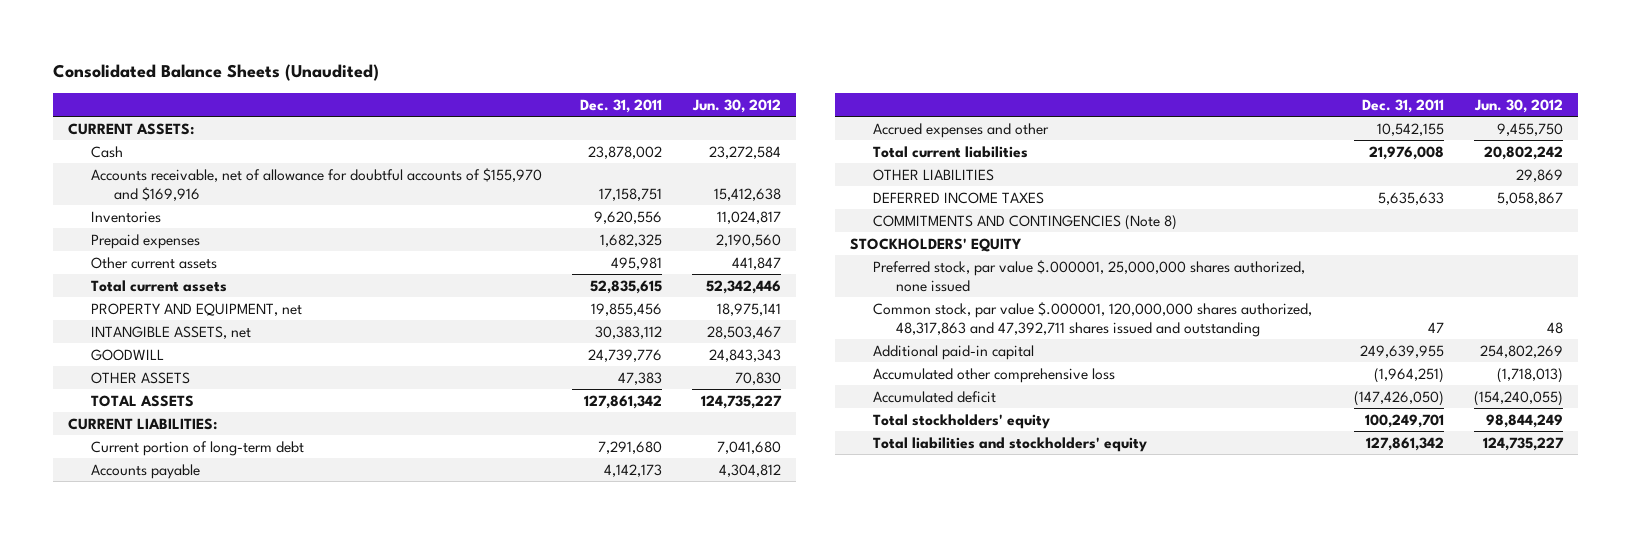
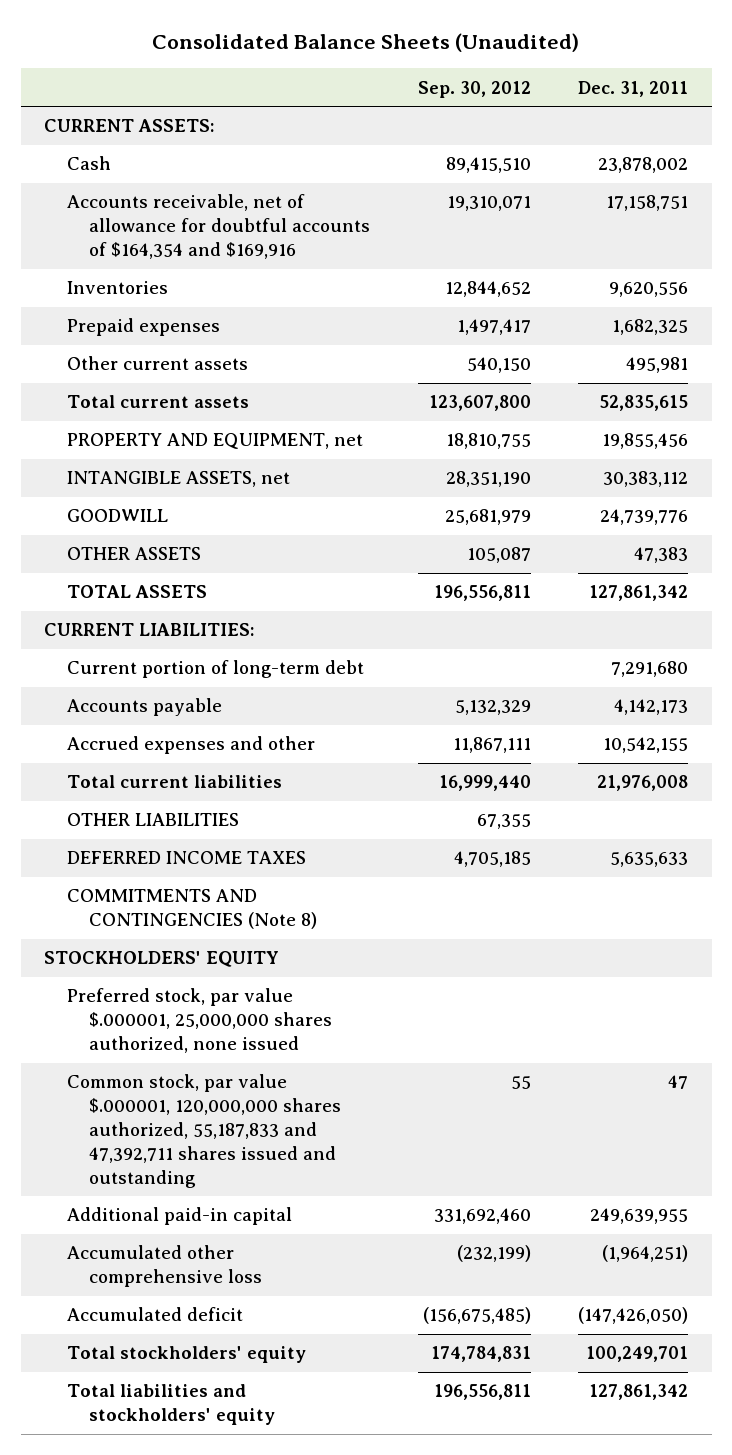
[691,98,781,113] Jun. 30, 2012 -> none
none -> [417,80,531,98] Sep. 30, 2012
[90,167,542,202] Accounts receivable, net of allowance for doubtful accounts of $155,970 and $169,916 -> [66,194,371,260] Accounts receivable, net of allowance for doubtful accounts of $164,354 and $169,916
[873,301,1313,338] Common stock, par value $.000001, 120,000,000 shares authorized, 48,317,863 and 47,392,711 shares issued and outstanding -> [66,1074,342,1188] Common stock, par value $.000001, 120,000,000 shares authorized, 55,187,833 and 47,392,711 shares issued and outstanding

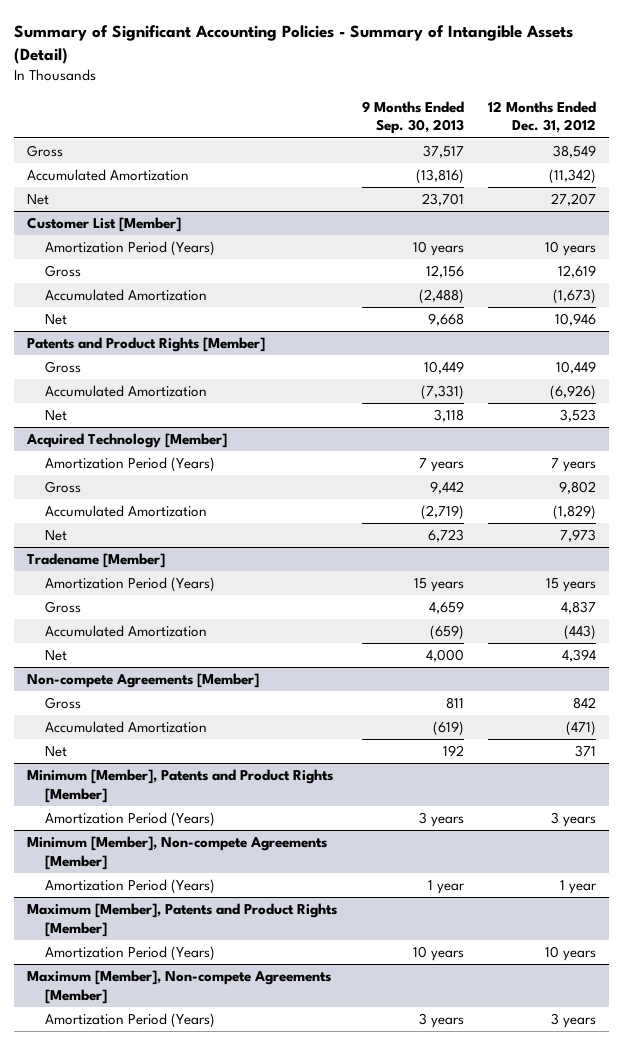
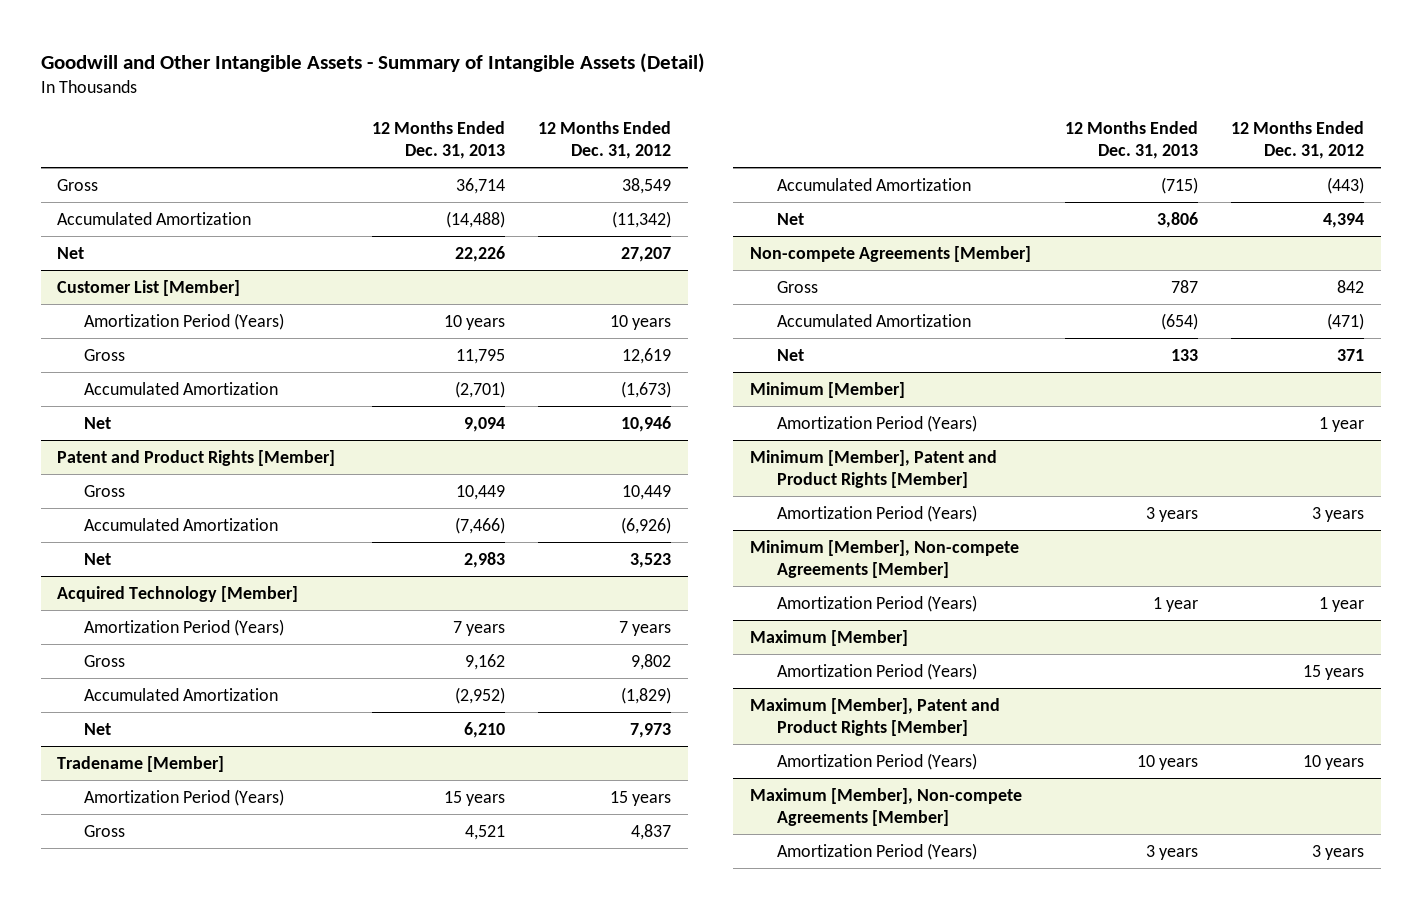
[14,25,574,65] Summary of Significant Accounting Policies - Summary of Intangible Assets (Detail) -> [40,52,705,73] Goodwill and Other Intangible Assets - Summary of Intangible Assets (Detail)
[361,100,464,135] 9 Months Ended Sep. 30, 2013 -> none
none -> [371,121,505,160] 12 Months Ended Dec. 31, 2013
[26,336,265,352] Patents and Product Rights [Member] -> [57,449,336,466] Patent and Product Rights [Member]
none -> [750,381,906,398] Minimum [Member]
none -> [777,414,978,432] Amortization Period (Years)
[26,768,333,803] Minimum [Member], Patents and Product Rights [Member] -> [750,449,998,488] Minimum [Member], Patent and Product Rights [Member]
none -> [750,629,909,646] Maximum [Member]
none -> [777,662,978,680] Amortization Period (Years)
[26,902,337,937] Maximum [Member], Patents and Product Rights [Member] -> [750,697,1001,736] Maximum [Member], Patent and Product Rights [Member]

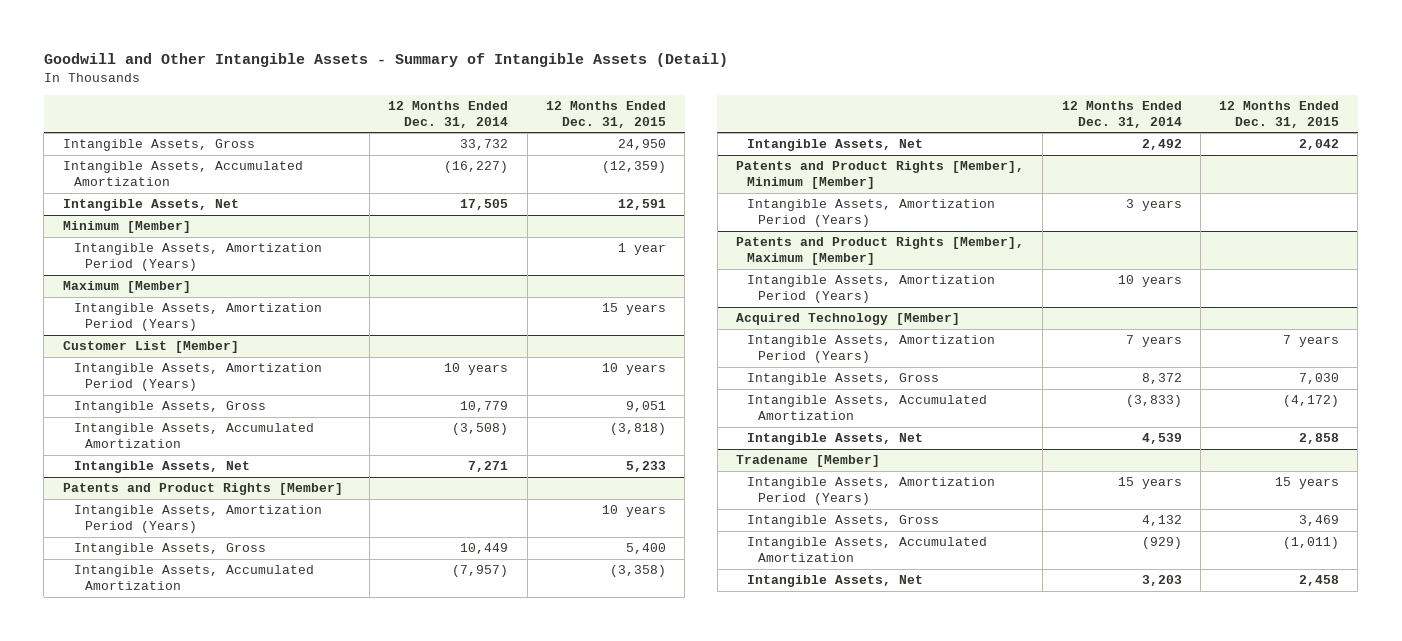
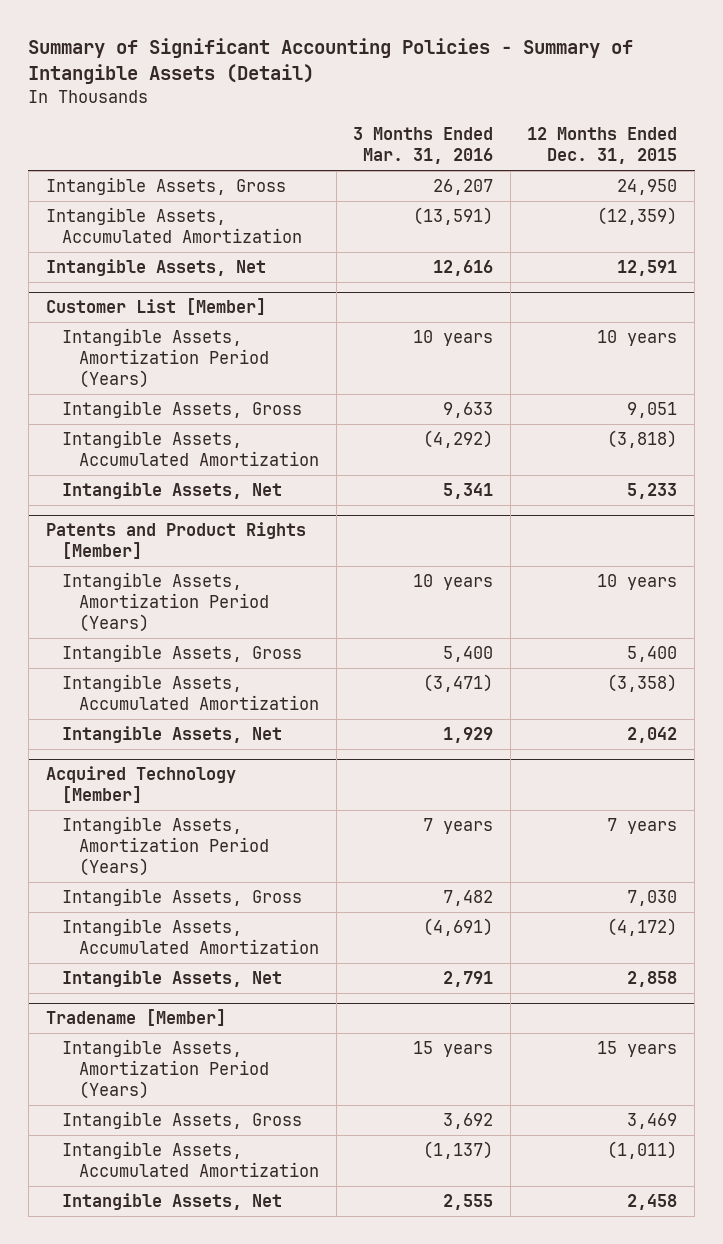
[43,53,728,68] Goodwill and Other Intangible Assets - Summary of Intangible Assets (Detail) -> [28,38,634,85] Summary of Significant Accounting Policies - Summary of Intangible Assets (Detail)
[388,101,509,128] 12 Months Ended Dec. 31, 2014 -> none
none -> [353,127,494,165] 3 Months Ended Mar. 31, 2016
[62,221,191,234] Minimum [Member] -> none
[73,243,322,271] Intangible Assets, Amortization Period (Years) -> none
[62,281,191,294] Maximum [Member] -> none
[73,303,322,331] Intangible Assets, Amortization Period (Years) -> none
[736,161,1025,189] Patents and Product Rights [Member], Minimum [Member] -> none
[747,199,996,227] Intangible Assets, Amortization Period (Years) -> none
[736,237,1025,265] Patents and Product Rights [Member], Maximum [Member] -> none
[747,275,996,303] Intangible Assets, Amortization Period (Years) -> none

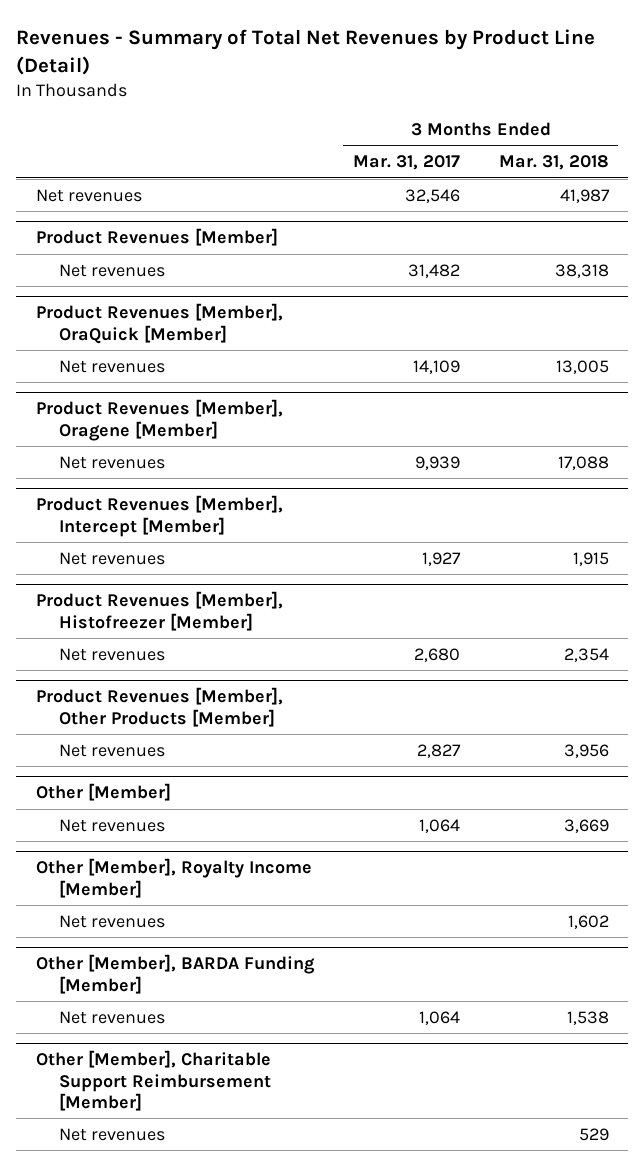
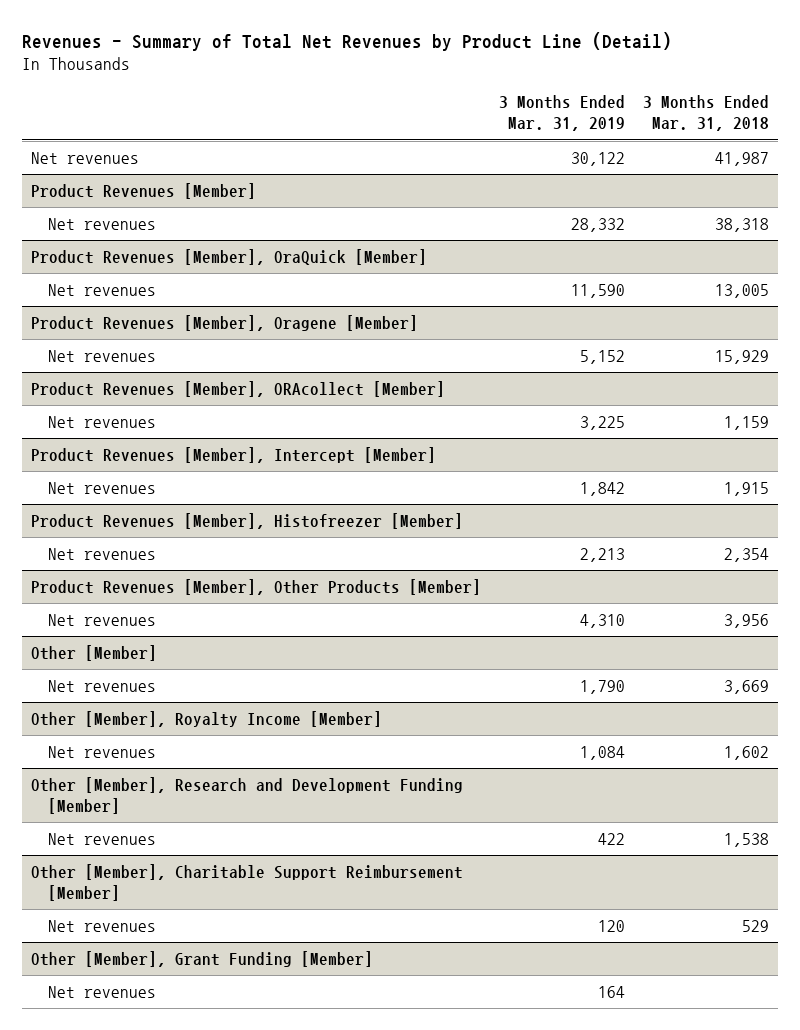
[352,155,460,171] Mar. 31, 2017 -> none
none -> [498,95,625,132] 3 Months Ended Mar. 31, 2019
[557,455,609,470] 17,088 -> [714,349,769,364] 15,929
none -> [30,380,445,397] Product Revenues [Member], ORAcollect [Member]
none -> [47,415,156,428] Net revenues
[35,954,315,994] Other [Member], BARDA Funding [Member] -> none
none -> [30,776,463,814] Other [Member], Research and Development Funding [Member]
none -> [30,950,373,967] Other [Member], Grant Funding [Member]
none -> [47,985,156,998] Net revenues

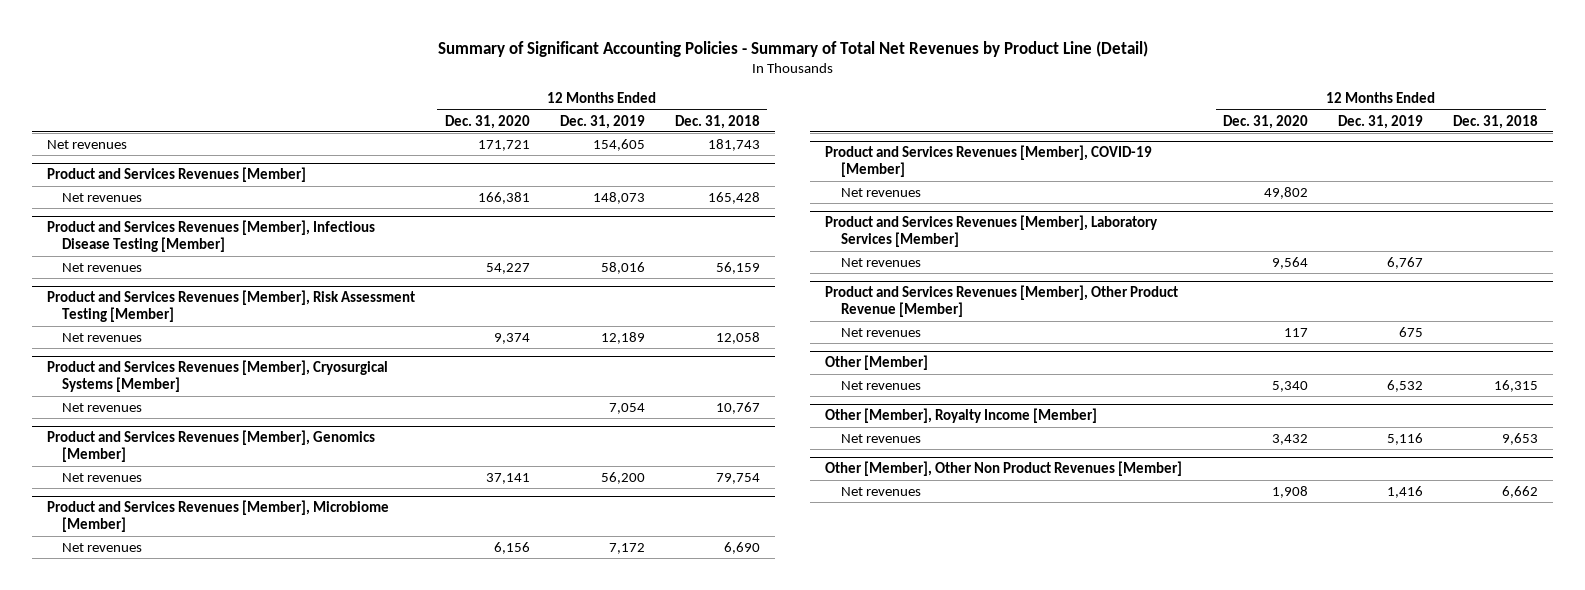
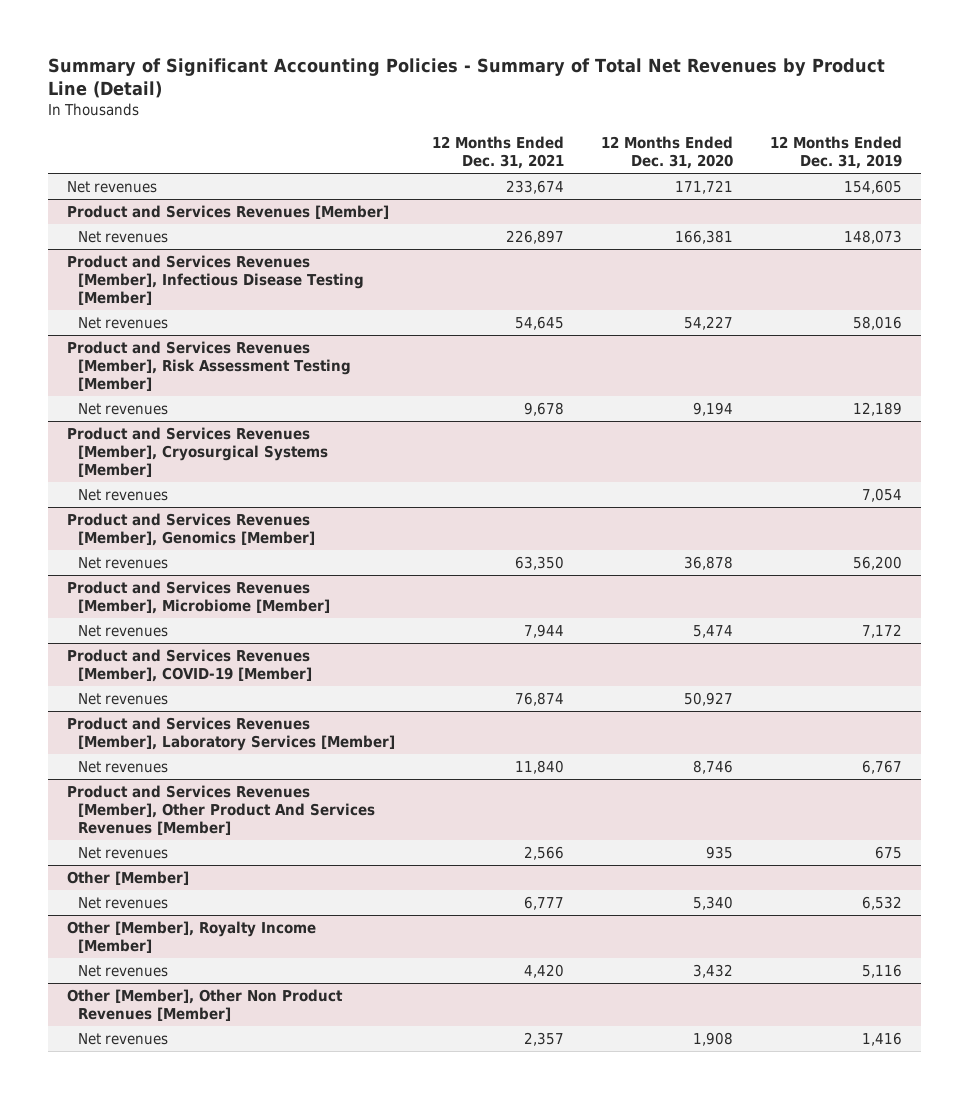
[674,114,760,129] Dec. 31, 2018 -> none
none -> [432,136,565,170] 12 Months Ended Dec. 31, 2021
[493,332,530,344] 9,374 -> [693,401,734,416] 9,194
[485,472,530,484] 37,141 -> [684,555,734,570] 36,878
[493,541,530,554] 6,156 -> [693,624,734,638] 5,474
[1264,186,1309,199] 49,802 -> [684,691,734,706] 50,927
[1272,256,1309,269] 9,564 -> [693,759,734,774] 8,746
[825,285,1179,318] Product and Services Revenues [Member], Other Product Revenue [Member] -> [66,784,376,835] Product and Services Revenues [Member], Other Product And Services Revenues [Member]
[1284,327,1309,337] 117 -> [706,845,734,859] 935

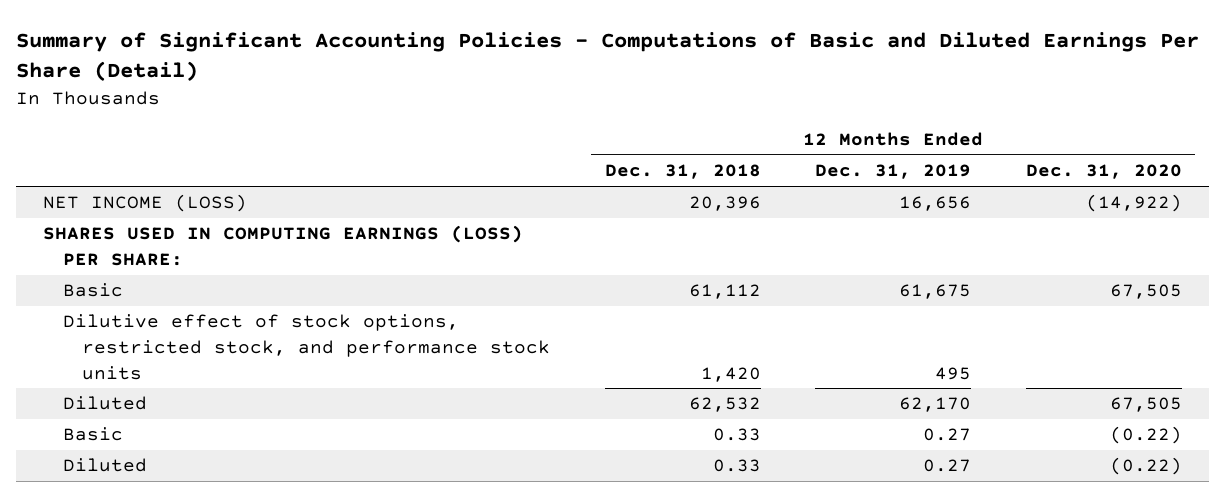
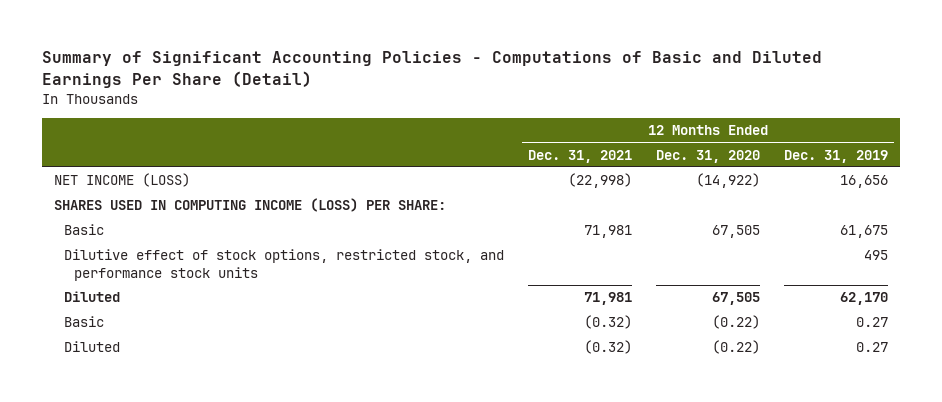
[604,164,761,180] Dec. 31, 2018 -> none
none -> [527,149,632,163] Dec. 31, 2021
[43,225,524,267] SHARES USED IN COMPUTING EARNINGS (LOSS) PER SHARE: -> [53,198,446,213] SHARES USED IN COMPUTING INCOME (LOSS) PER SHARE:

